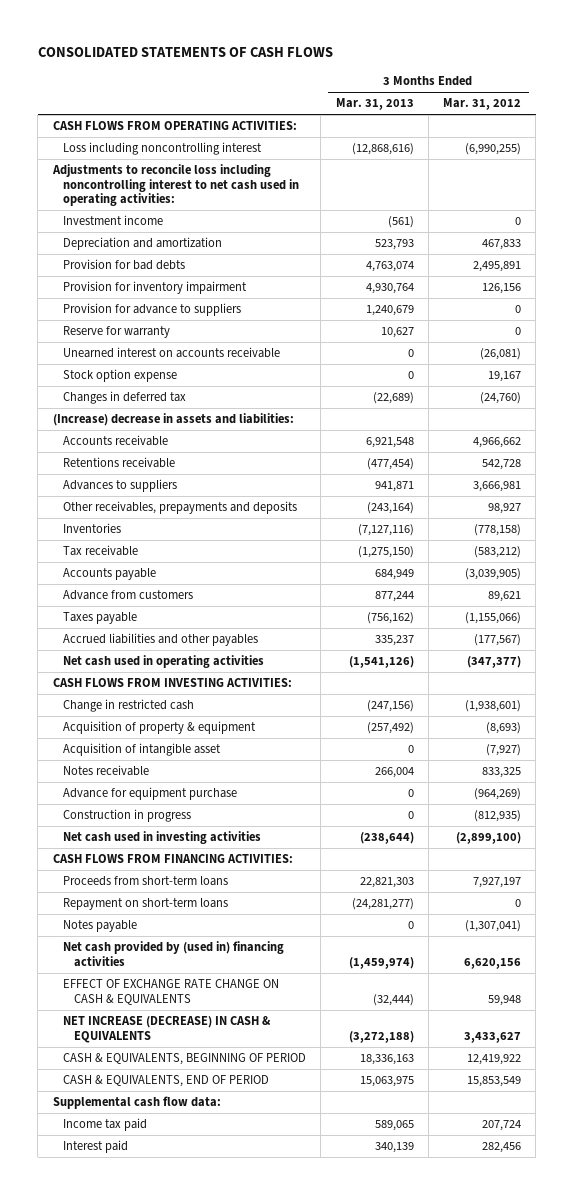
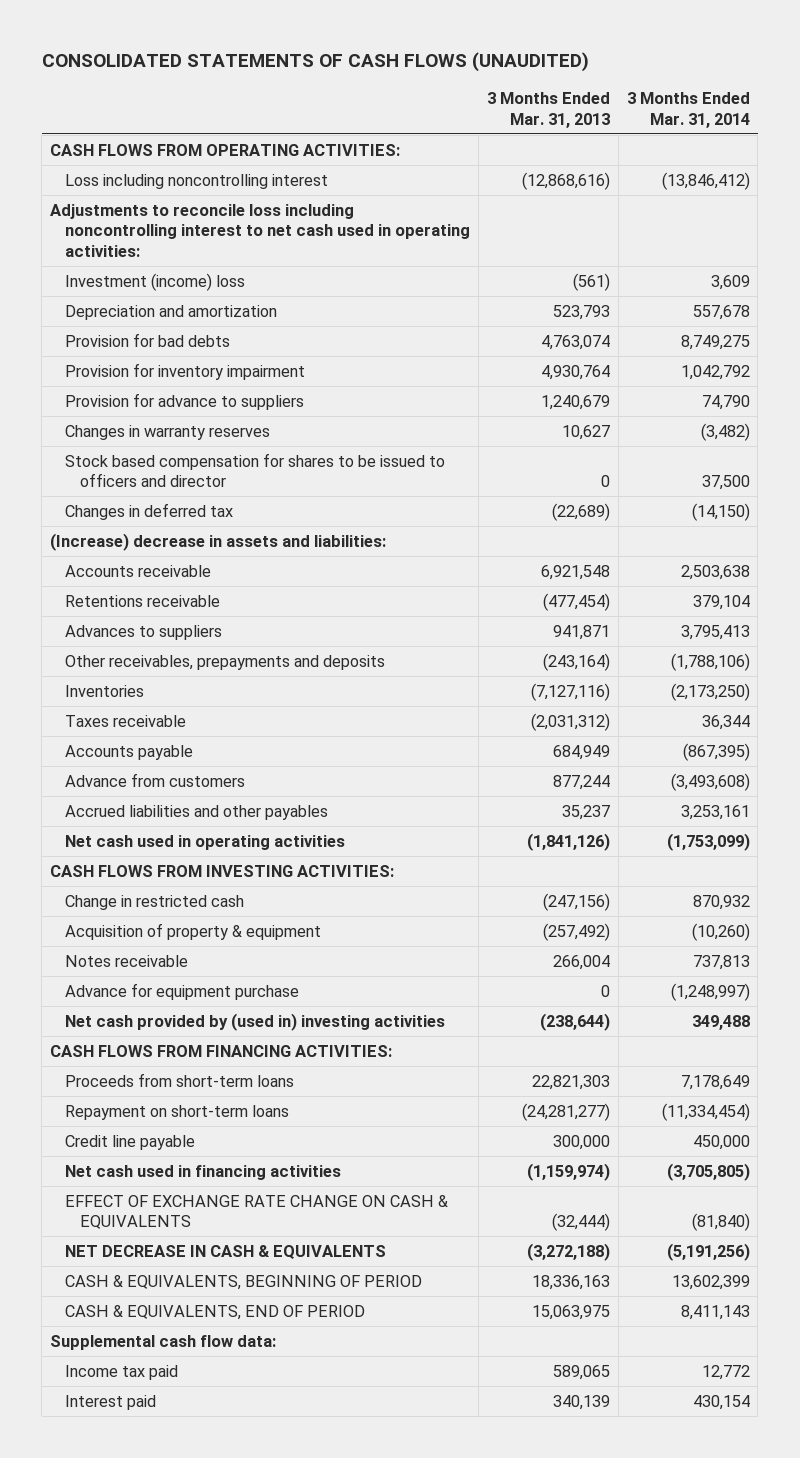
[37,47,333,58] CONSOLIDATED STATEMENTS OF CASH FLOWS -> [41,52,589,73] CONSOLIDATED STATEMENTS OF CASH FLOWS (UNAUDITED)
[443,98,522,111] Mar. 31, 2012 -> none
none -> [626,92,750,128] 3 Months Ended Mar. 31, 2014
[63,215,164,226] Investment income -> [65,272,246,291] Investment (income) loss
[63,347,281,359] Unearned interest on accounts receivable -> none
[63,369,178,383] Stock option expense -> none
[63,326,171,339] Reserve for warranty -> [65,424,271,440] Changes in warranty reserves
none -> [65,452,446,488] Stock based compensation for shares to be issued to officers and director
[63,545,139,557] Tax receivable -> [65,714,187,727] Taxes receivable
[357,546,414,559] (1,275,150) -> [530,712,610,731] (2,031,312)
[63,612,138,625] Taxes payable -> none
[374,635,414,647] 335,237 -> [561,804,610,820] 35,237
[348,656,414,669] (1,541,126) -> [526,832,610,851] (1,841,126)
[63,743,222,757] Acquisition of intangible asset -> none
[63,809,192,823] Construction in progress -> none
[63,831,262,845] Net cash used in investing activities -> [65,1012,446,1031] Net cash provided by (used in) investing activities
[63,920,138,933] Notes payable -> none
none -> [65,1134,196,1150] Credit line payable
[63,941,285,967] Net cash provided by (used in) financing activities -> [65,1164,342,1180] Net cash used in financing activities
[348,956,414,969] (1,459,974) -> [526,1162,610,1181] (1,159,974)
[63,1016,272,1043] NET INCREASE (DECREASE) IN CASH & EQUIVALENTS -> [65,1244,387,1259] NET DECREASE IN CASH & EQUIVALENTS

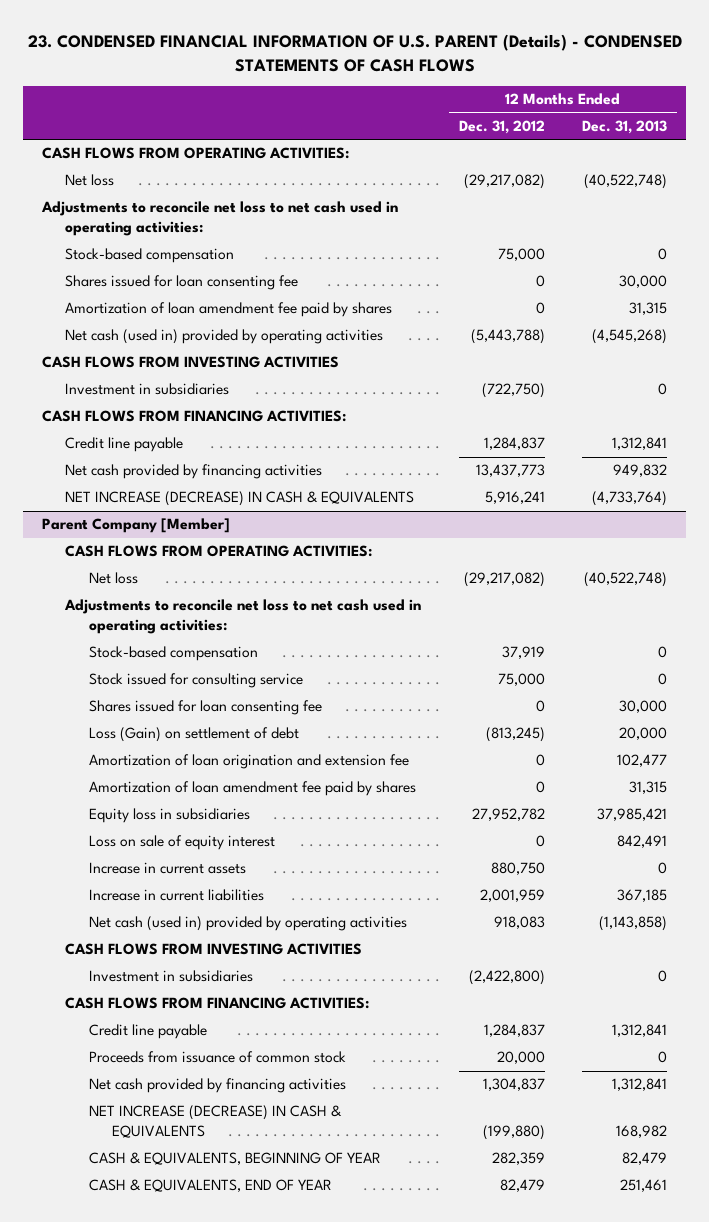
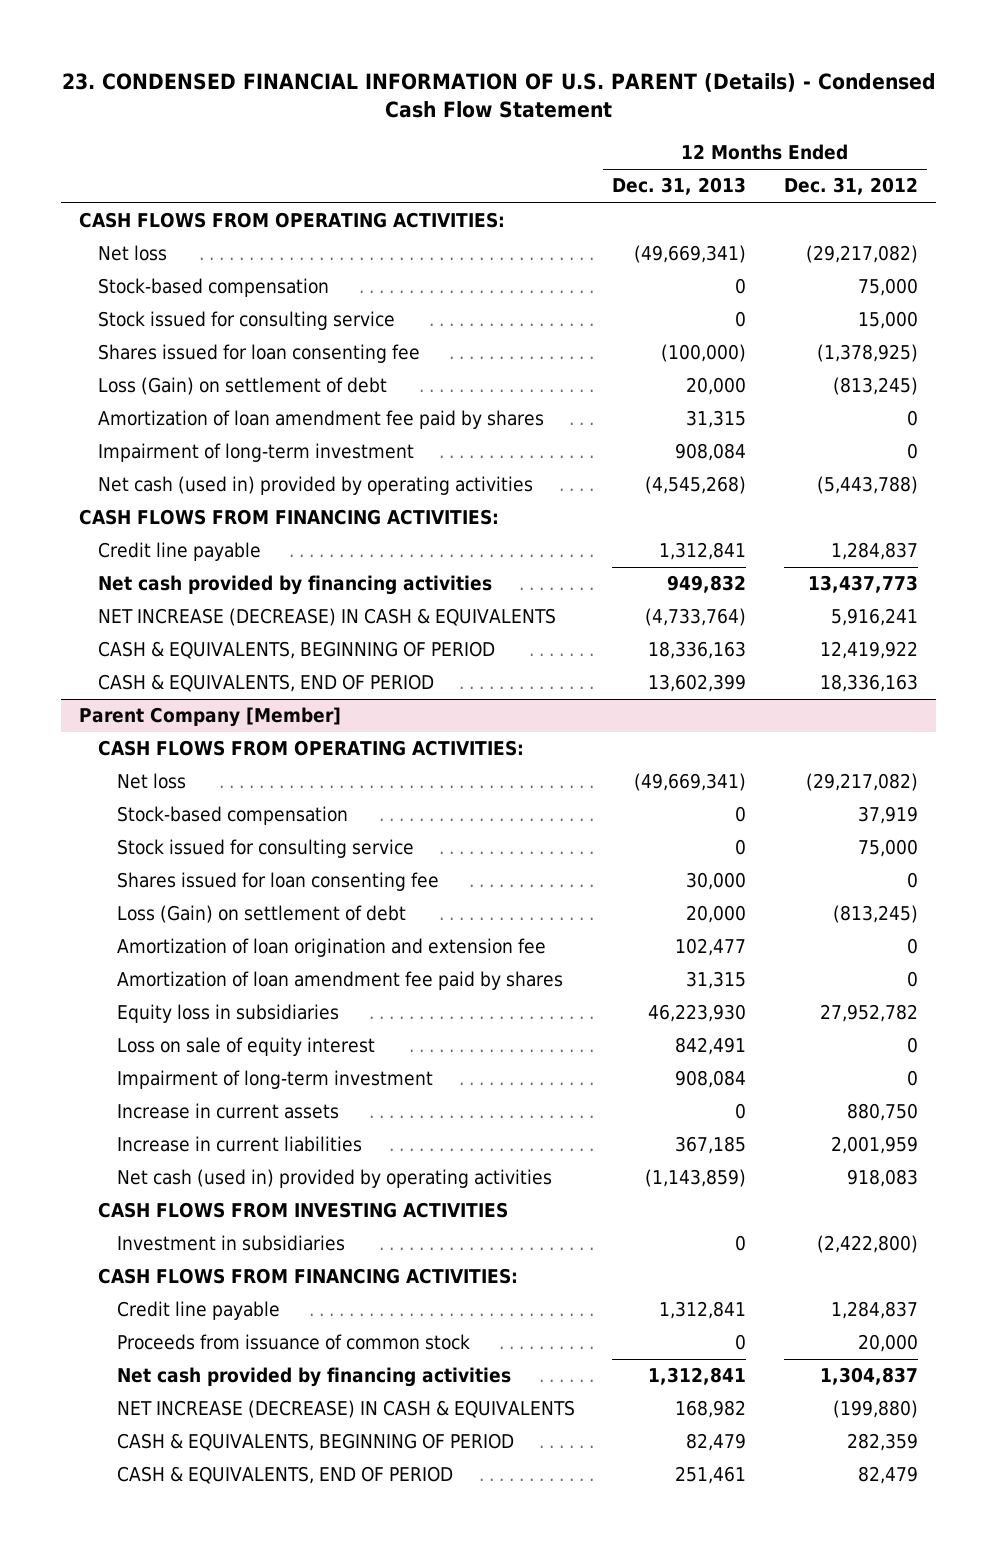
[27,33,682,72] 23. CONDENSED FINANCIAL INFORMATION OF U.S. PARENT (Details) - CONDENSED STATEMENTS OF CASH FLOWS -> [61,72,936,119] 23. CONDENSED FINANCIAL INFORMATION OF U.S. PARENT (Details) - Condensed Cash Flow Statement
[40,201,398,237] Adjustments to reconcile net loss to net cash used in operating activities: -> none
[584,174,668,190] (40,522,748) -> [634,245,747,264] (49,669,341)
none -> [98,311,396,331] Stock issued for consulting service
[535,275,545,288] 0 -> [816,344,918,363] (1,378,925)
[619,275,668,289] 30,000 -> [661,344,747,363] (100,000)
none -> [98,377,388,396] Loss (Gain) on settlement of debt
none -> [98,443,415,463] Impairment of long-term investment
[41,356,339,369] CASH FLOWS FROM INVESTING ACTIVITIES -> none
[65,383,230,396] Investment in subsidiaries -> none
none -> [98,641,496,660] CASH & EQUIVALENTS, BEGINNING OF PERIOD
none -> [98,674,435,693] CASH & EQUIVALENTS, END OF PERIOD
[64,599,422,635] Adjustments to reconcile net loss to net cash used in operating activities: -> none
[584,572,668,588] (40,522,748) -> [634,773,747,792] (49,669,341)
[597,808,668,822] 37,985,421 -> [648,1004,747,1023] 46,223,930
none -> [116,1070,433,1090] Impairment of long-term investment
[599,916,668,932] (1,143,858) -> [645,1169,747,1188] (1,143,859)
[88,1152,381,1166] CASH & EQUIVALENTS, BEGINNING OF YEAR -> [116,1433,514,1452] CASH & EQUIVALENTS, BEGINNING OF PERIOD
[88,1179,332,1193] CASH & EQUIVALENTS, END OF YEAR -> [116,1466,453,1485] CASH & EQUIVALENTS, END OF PERIOD

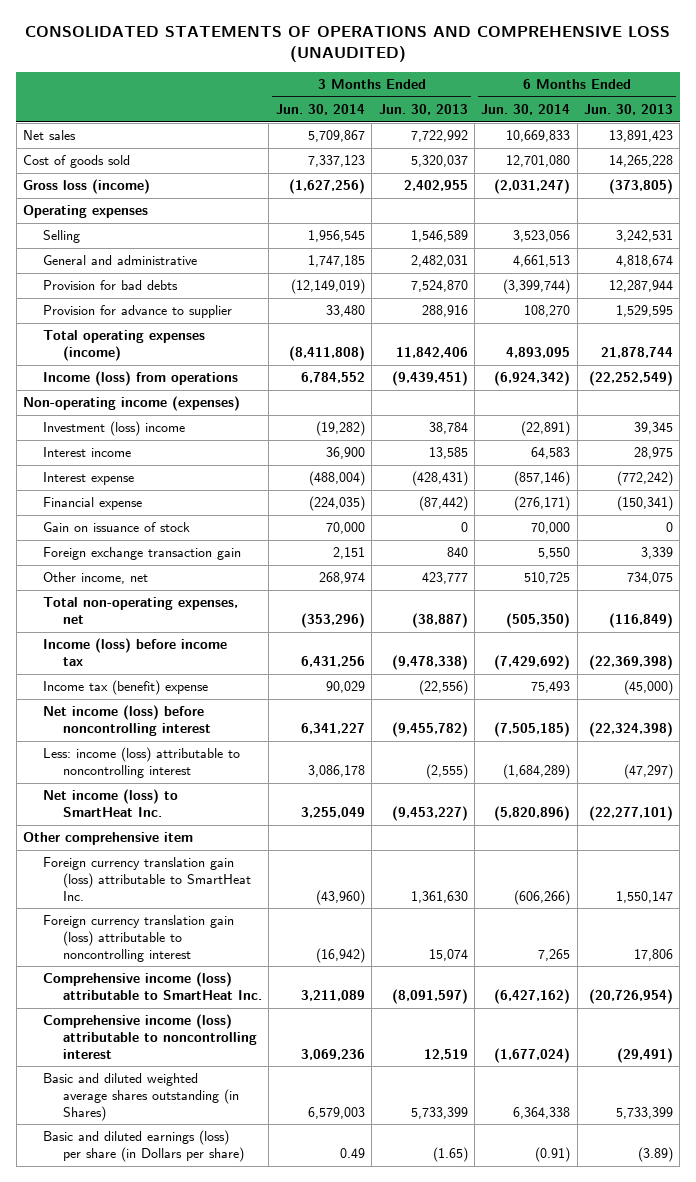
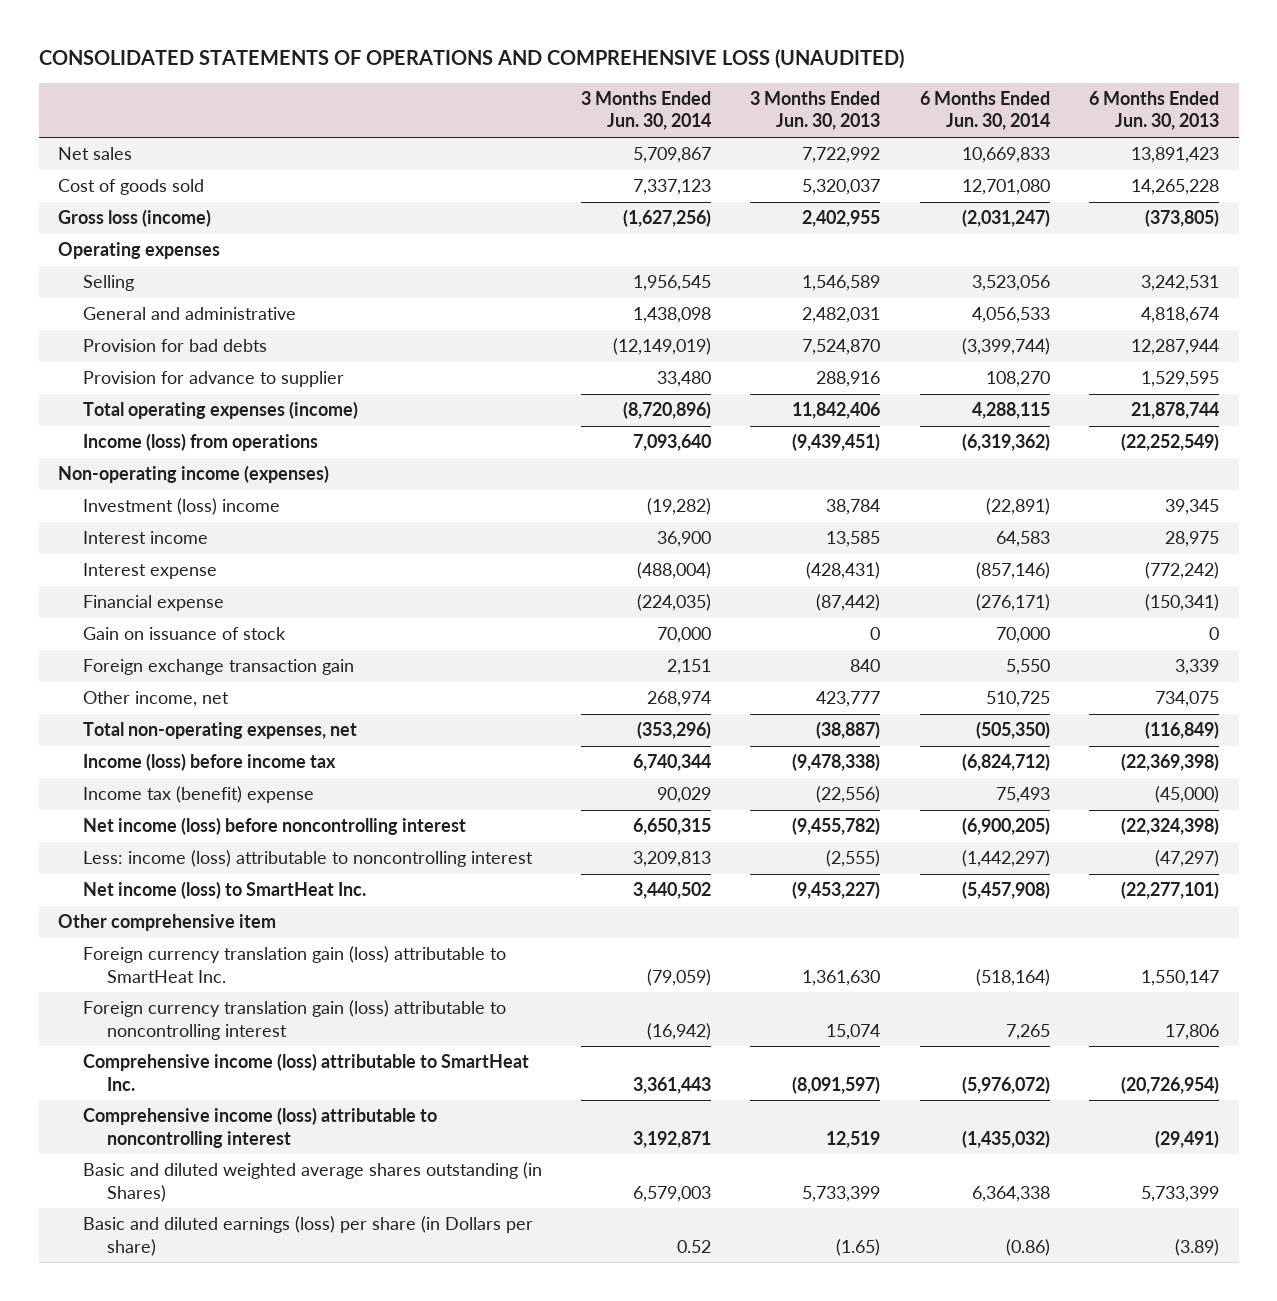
[307,255,365,268] 1,747,185 -> [632,307,711,324] 1,438,098
[513,255,571,268] 4,661,513 -> [971,307,1050,324] 4,056,533
[288,345,365,361] (8,411,808) -> [622,401,711,420] (8,720,896)
[506,346,571,358] 4,893,095 -> [971,402,1050,420] 4,288,115
[300,372,365,384] 6,784,552 -> [632,434,711,452] 7,093,640
[494,371,571,387] (6,924,342) -> [961,433,1050,452] (6,319,362)
[300,655,365,667] 6,431,256 -> [632,754,711,772] 6,740,344
[494,654,571,670] (7,429,692) -> [961,753,1050,772] (6,824,712)
[300,722,365,734] 6,341,227 -> [632,818,711,836] 6,650,315
[494,721,571,737] (7,505,185) -> [961,817,1050,836] (6,900,205)
[307,764,365,777] 3,086,178 -> [632,851,711,868] 3,209,813
[503,763,571,779] (1,684,289) -> [961,850,1050,868] (1,442,297)
[300,806,365,818] 3,255,049 -> [632,882,711,900] 3,440,502
[494,805,571,821] (5,820,896) -> [961,881,1050,900] (5,457,908)
[315,889,365,905] (43,960) -> [646,968,711,986] (79,059)
[514,889,571,905] (606,266) -> [975,968,1050,986] (518,164)
[300,989,365,1001] 3,211,089 -> [632,1076,711,1094] 3,361,443
[494,988,571,1004] (6,427,162) -> [961,1075,1050,1094] (5,976,072)
[300,1048,365,1060] 3,069,236 -> [632,1130,711,1148] 3,192,871
[494,1047,571,1063] (1,677,024) -> [961,1129,1050,1148] (1,435,032)
[339,1147,365,1158] 0.49 -> [676,1239,711,1253] 0.52
[535,1146,571,1162] (0.91) -> [1005,1238,1050,1256] (0.86)

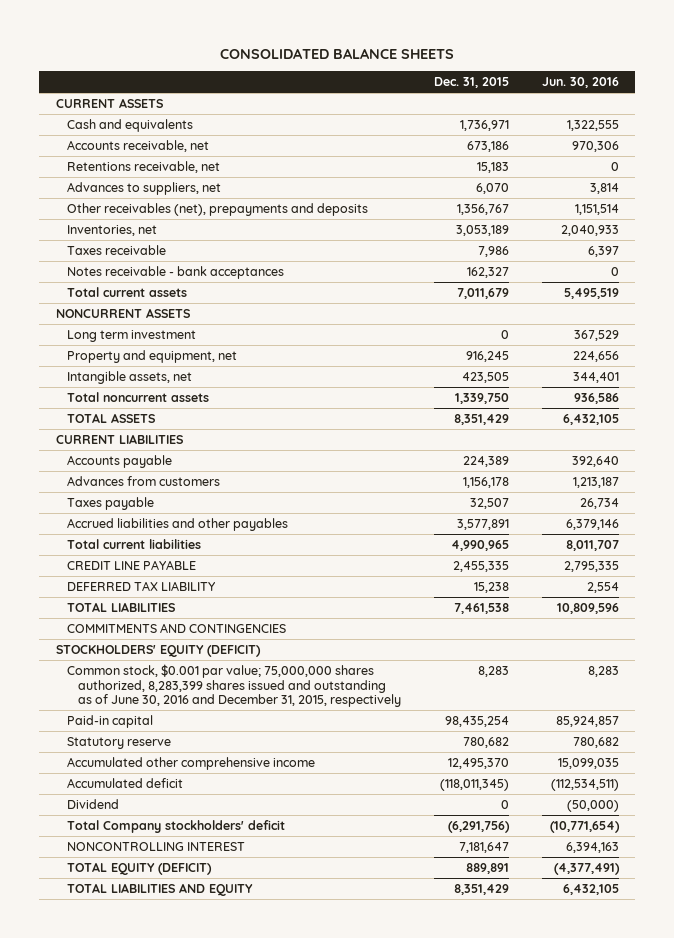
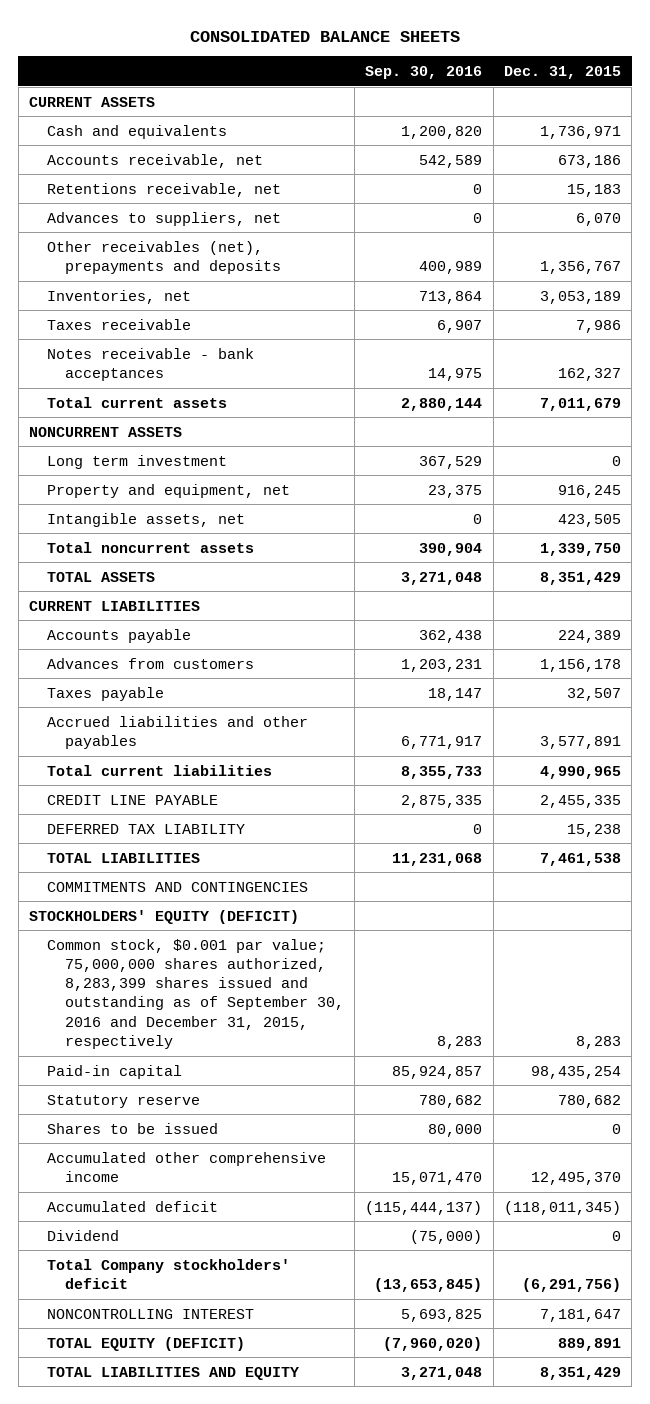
[541,77,619,89] Jun. 30, 2016 -> none
none -> [365,66,483,80] Sep. 30, 2016
[66,664,402,708] Common stock, $0.001 par value; 75,000,000 shares authorized, 8,283,399 shares issued and outstanding as of June 30, 2016 and December 31, 2015, respectively -> [47,938,344,1050] Common stock, $0.001 par value; 75,000,000 shares authorized, 8,283,399 shares issued and outstanding as of September 30, 2016 and December 31, 2015, respectively
none -> [47,1122,219,1134] Shares to be issued

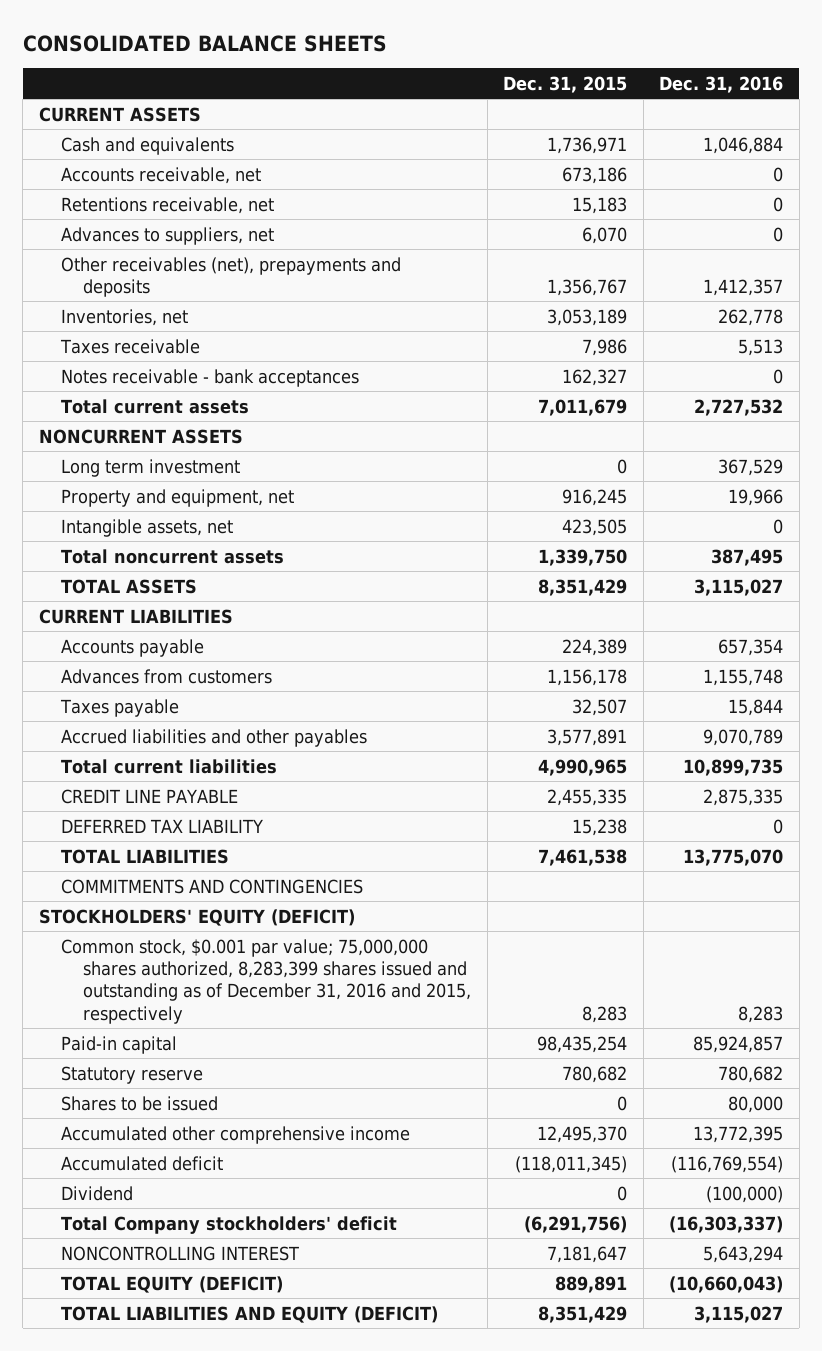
[365,66,483,80] Sep. 30, 2016 -> none
none -> [659,75,784,93] Dec. 31, 2016
[47,938,344,1050] Common stock, $0.001 par value; 75,000,000 shares authorized, 8,283,399 shares issued and outstanding as of September 30, 2016 and December 31, 2015, respectively -> [61,938,472,1024] Common stock, $0.001 par value; 75,000,000 shares authorized, 8,283,399 shares issued and outstanding as of December 31, 2016 and 2015, respectively
[47,1366,300,1380] TOTAL LIABILITIES AND EQUITY -> [61,1305,439,1323] TOTAL LIABILITIES AND EQUITY (DEFICIT)

